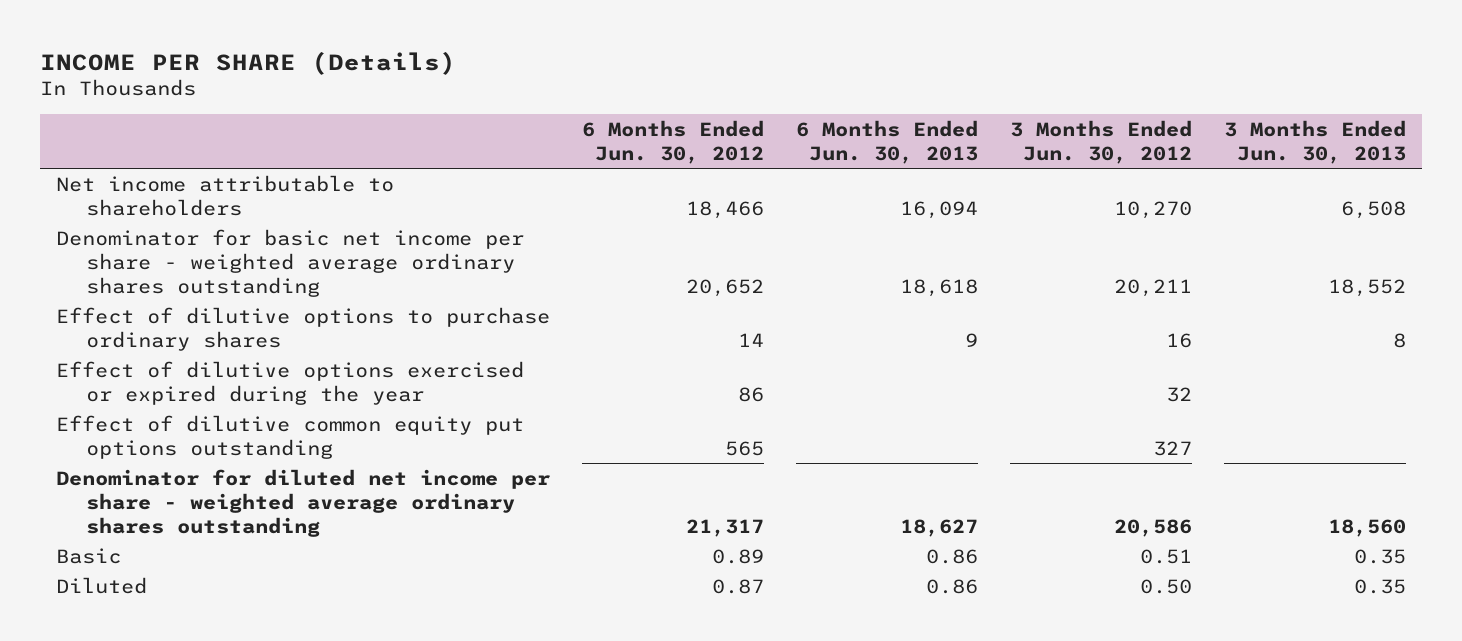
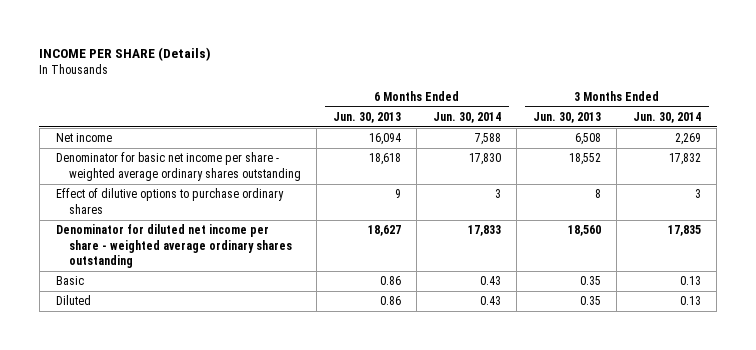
[582,119,765,164] 6 Months Ended Jun. 30, 2012 -> none
[1009,119,1192,164] 3 Months Ended Jun. 30, 2012 -> none
none -> [432,111,501,123] Jun. 30, 2014
none -> [632,111,701,123] Jun. 30, 2014
[56,174,395,216] Net income attributable to shareholders -> [55,133,112,143] Net income
[56,360,525,405] Effect of dilutive options exercised or expired during the year -> none
[56,414,525,459] Effect of dilutive common equity put options outstanding -> none

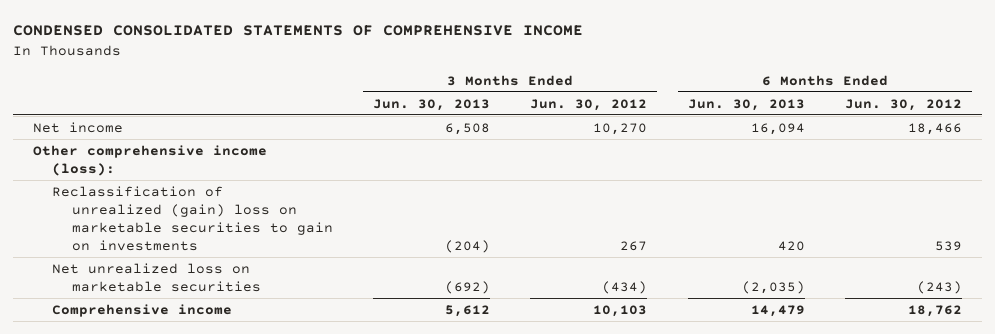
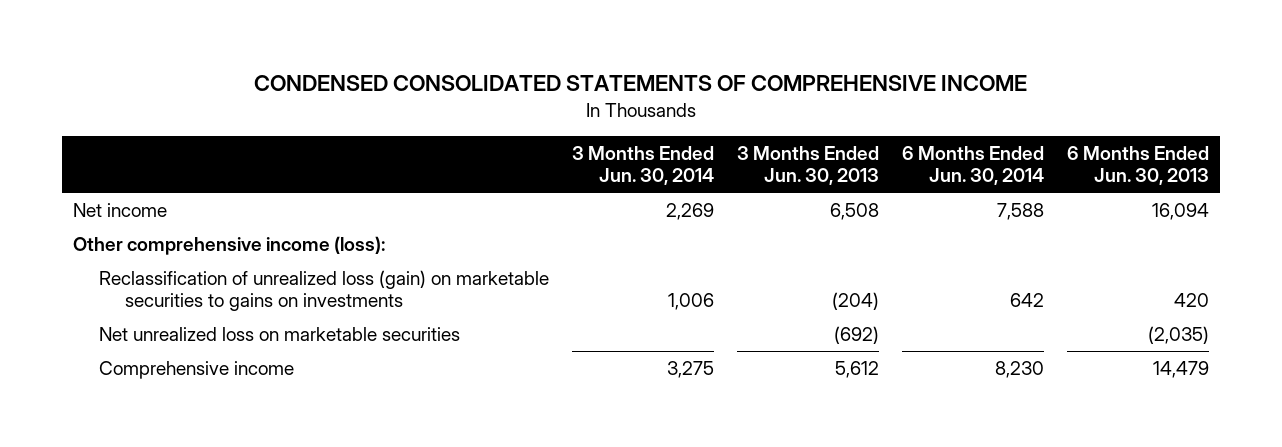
[530,98,648,111] Jun. 30, 2012 -> none
[845,98,963,111] Jun. 30, 2012 -> none
none -> [572,146,715,186] 3 Months Ended Jun. 30, 2014
none -> [901,146,1044,186] 6 Months Ended Jun. 30, 2014
[52,185,333,252] Reclassification of unrealized (gain) loss on marketable securities to gain on investments -> [99,269,550,312] Reclassification of unrealized loss (gain) on marketable securities to gains on investments

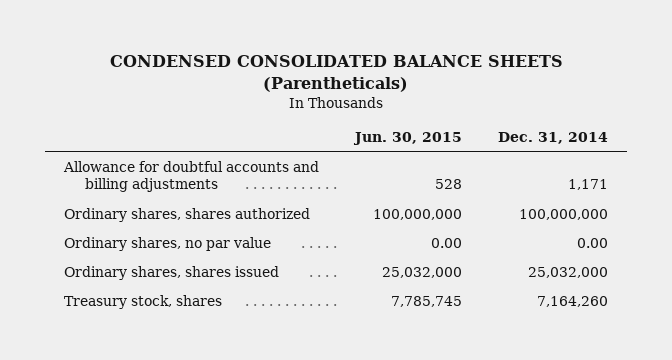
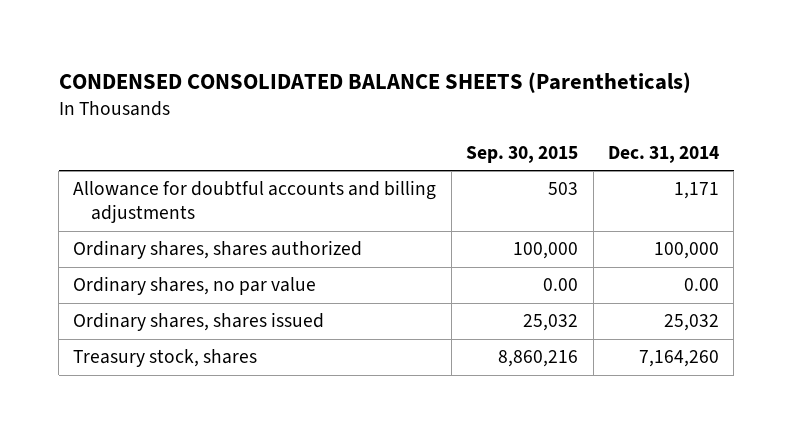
[353,131,463,145] Jun. 30, 2015 -> none
none -> [466,145,579,163] Sep. 30, 2015
[519,208,609,220] 100,000,000 -> [654,242,720,260] 100,000
[528,266,609,278] 25,032,000 -> [664,314,720,332] 25,032

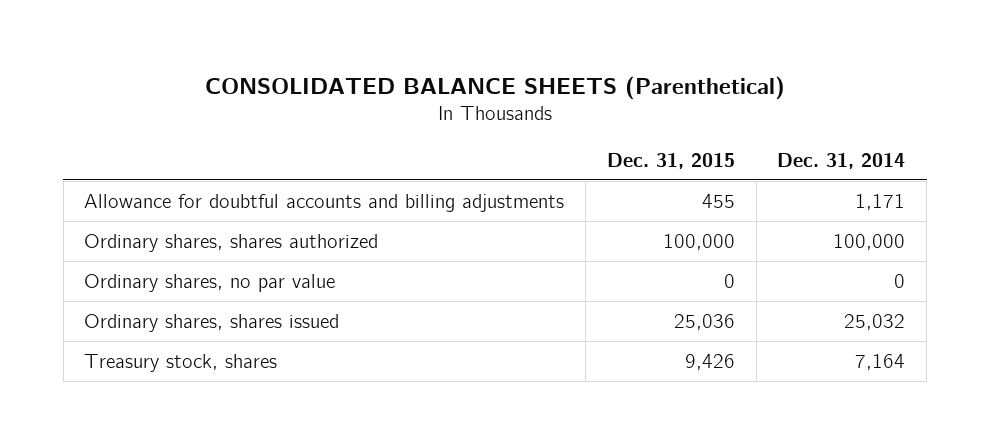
[58,71,691,93] CONDENSED CONSOLIDATED BALANCE SHEETS (Parentheticals) -> [204,75,785,100] CONSOLIDATED BALANCE SHEETS (Parenthetical)
[466,145,579,163] Sep. 30, 2015 -> none
none -> [606,152,735,169] Dec. 31, 2015
[684,278,720,292] 0.00 -> [894,273,906,288] 0
[639,350,720,368] 7,164,260 -> [855,353,906,370] 7,164

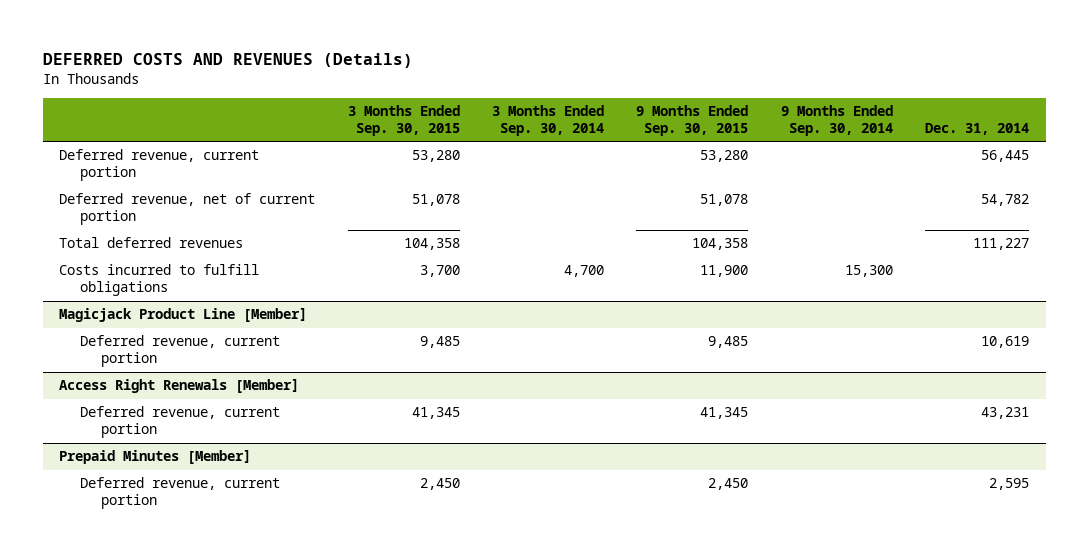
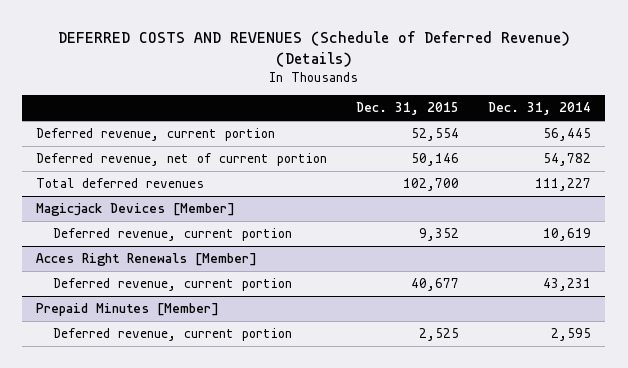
[43,52,414,68] DEFERRED COSTS AND REVENUES (Details) -> [57,30,570,67] DEFERRED COSTS AND REVENUES (Schedule of Deferred Revenue) (Details)
[347,105,460,137] 3 Months Ended Sep. 30, 2015 -> none
[492,105,605,137] 3 Months Ended Sep. 30, 2014 -> none
[636,105,749,137] 9 Months Ended Sep. 30, 2015 -> none
[780,105,893,137] 9 Months Ended Sep. 30, 2014 -> none
none -> [356,102,460,116] Dec. 31, 2015
[59,264,260,297] Costs incurred to fulfill obligations -> none
[59,308,308,323] Magicjack Product Line [Member] -> none
none -> [36,203,236,217] Magicjack Devices [Member]
[59,379,300,394] Access Right Renewals [Member] -> [36,253,258,267] Acces Right Renewals [Member]

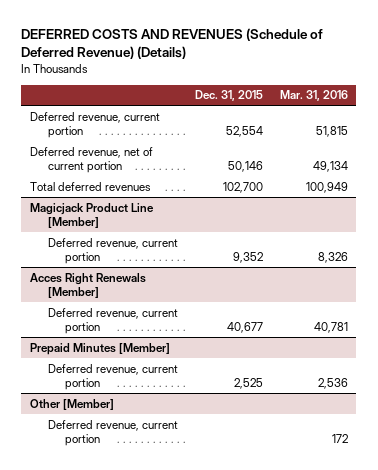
[488,102,592,116] Dec. 31, 2014 -> none
none -> [279,90,348,102] Mar. 31, 2016
[36,203,236,217] Magicjack Devices [Member] -> [29,202,154,228] Magicjack Product Line [Member]
none -> [29,398,114,410] Other [Member]
none -> [47,419,178,446] Deferred revenue, current portion

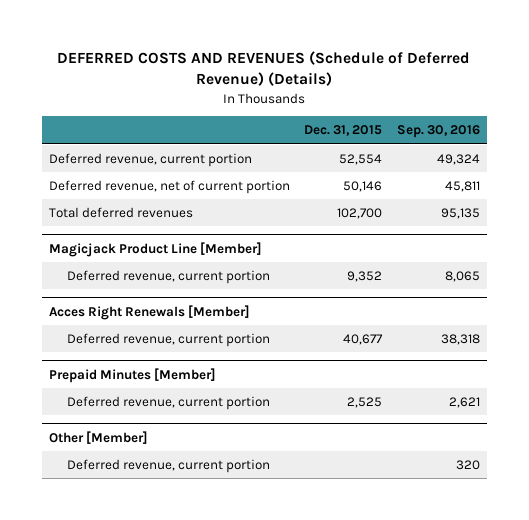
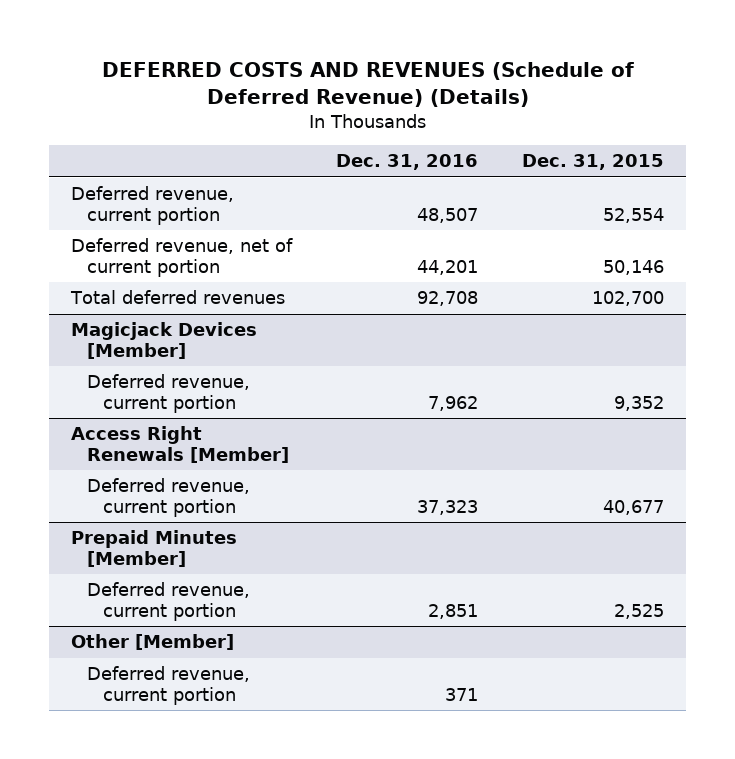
[396,125,480,139] Sep. 30, 2016 -> none
none -> [336,154,479,171] Dec. 31, 2016
[49,241,263,257] Magicjack Product Line [Member] -> [71,322,258,359] Magicjack Devices [Member]
[49,304,251,320] Acces Right Renewals [Member] -> [71,426,290,463] Access Right Renewals [Member]

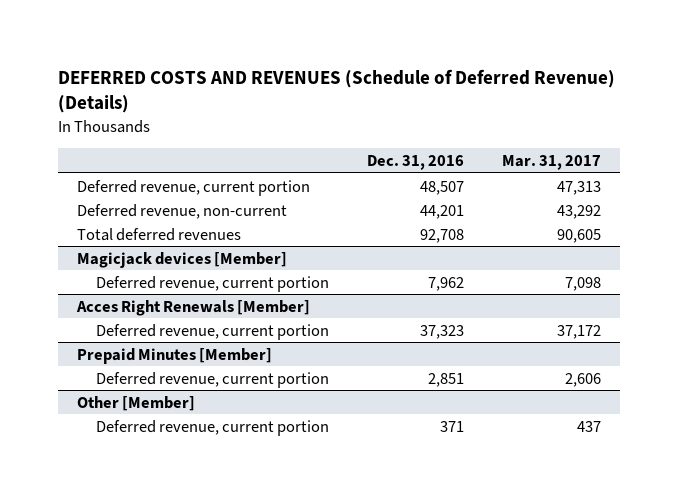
[521,154,664,171] Dec. 31, 2015 -> none
none -> [502,154,602,170] Mar. 31, 2017
[71,238,294,277] Deferred revenue, net of current portion -> [77,203,288,219] Deferred revenue, non-current
[71,322,258,359] Magicjack Devices [Member] -> [77,251,288,268] Magicjack devices [Member]
[71,426,290,463] Access Right Renewals [Member] -> [76,299,311,316] Acces Right Renewals [Member]

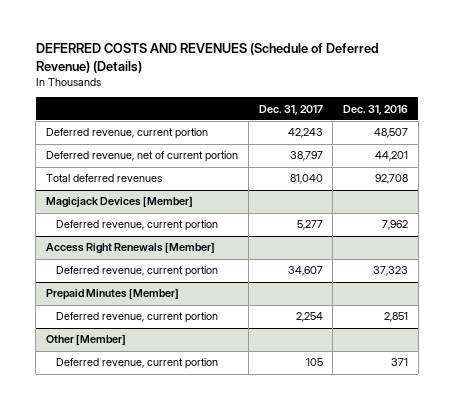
[502,154,602,170] Mar. 31, 2017 -> none
none -> [258,104,323,115] Dec. 31, 2017
[77,203,288,219] Deferred revenue, non-current -> [46,151,239,163] Deferred revenue, net of current portion
[77,251,288,268] Magicjack devices [Member] -> [46,196,194,209] Magicjack Devices [Member]
[76,299,311,316] Acces Right Renewals [Member] -> [46,242,216,255] Access Right Renewals [Member]

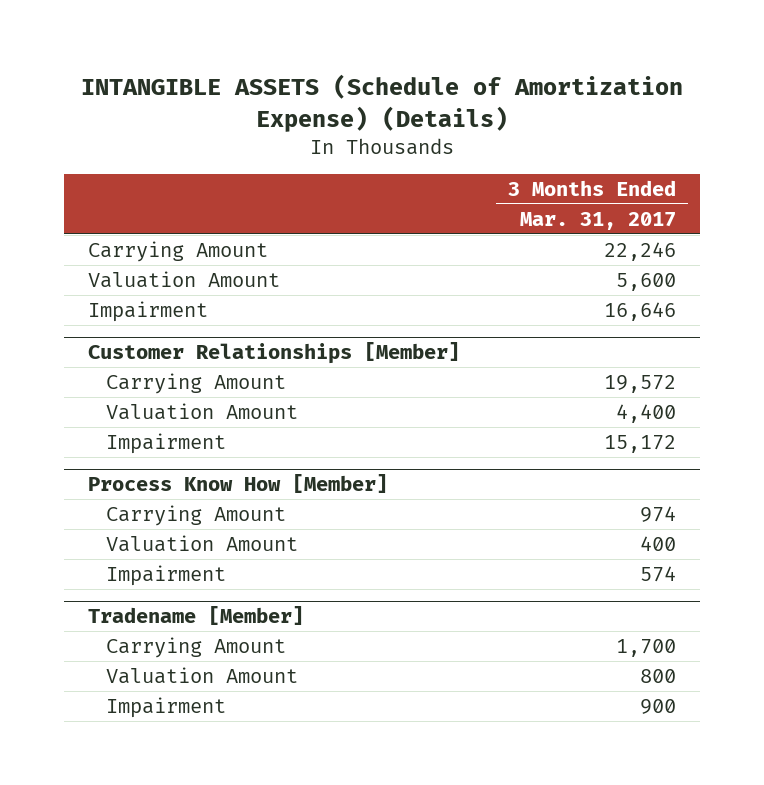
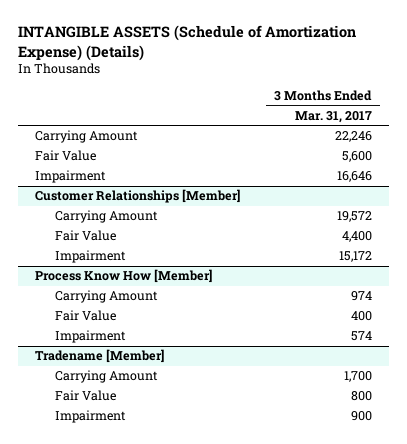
[88,270,281,288] Valuation Amount -> none
none -> [35,150,97,162] Fair Value
[105,402,298,420] Valuation Amount -> none
none -> [54,230,116,242] Fair Value
[105,534,298,552] Valuation Amount -> none
none -> [54,310,116,322] Fair Value
[105,666,298,684] Valuation Amount -> none
none -> [54,390,116,402] Fair Value

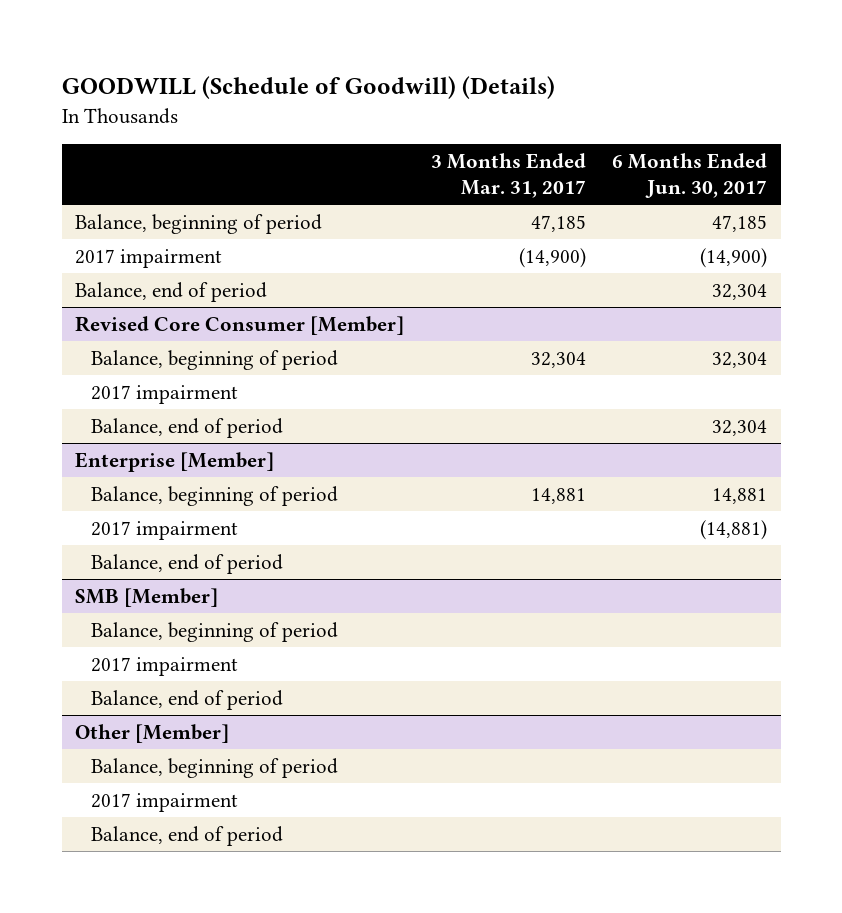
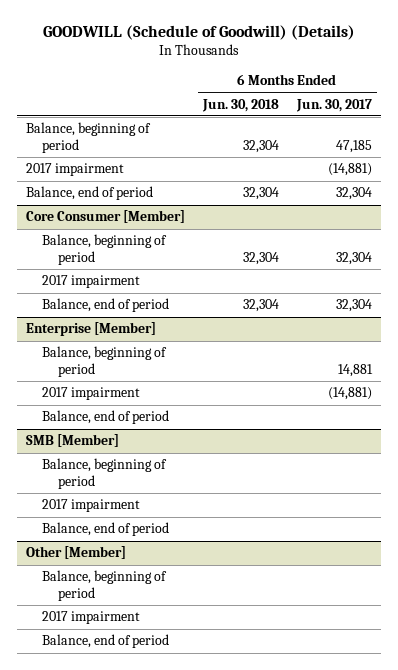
[430,152,586,199] 3 Months Ended Mar. 31, 2017 -> none
none -> [201,98,279,112] Jun. 30, 2018
[700,247,768,268] (14,900) -> [327,163,372,177] (14,881)
[74,315,404,335] Revised Core Consumer [Member] -> [25,210,185,224] Core Consumer [Member]

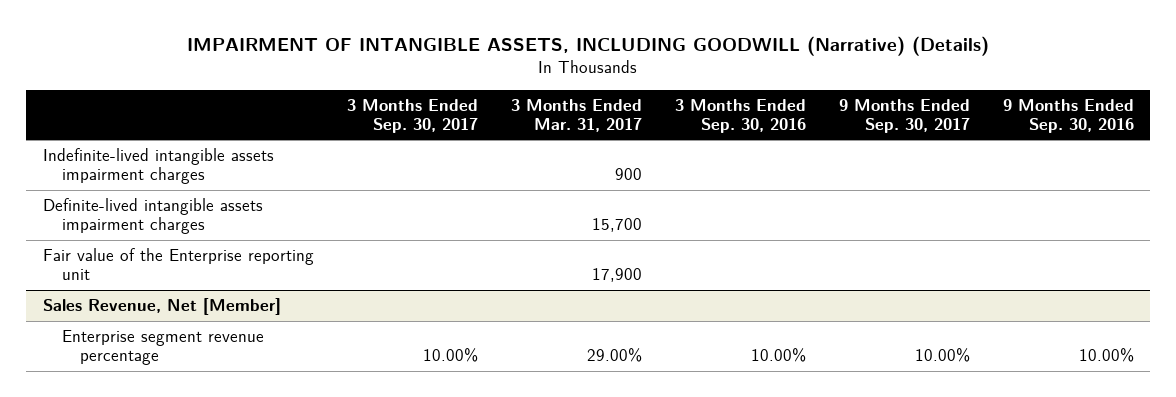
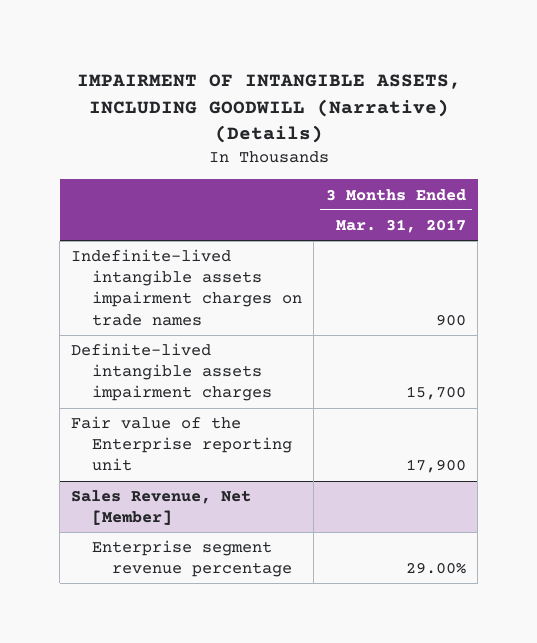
[346,98,478,133] 3 Months Ended Sep. 30, 2017 -> none
[674,98,806,133] 3 Months Ended Sep. 30, 2016 -> none
[838,98,970,133] 9 Months Ended Sep. 30, 2017 -> none
[1002,98,1134,133] 9 Months Ended Sep. 30, 2016 -> none
[42,148,274,184] Indefinite-lived intangible assets impairment charges -> [71,249,302,326] Indefinite-lived intangible assets impairment charges on trade names

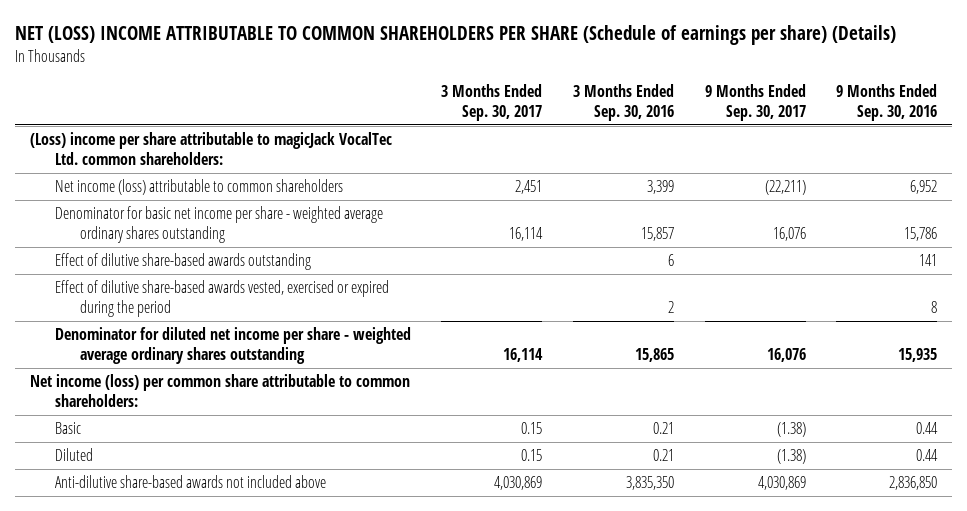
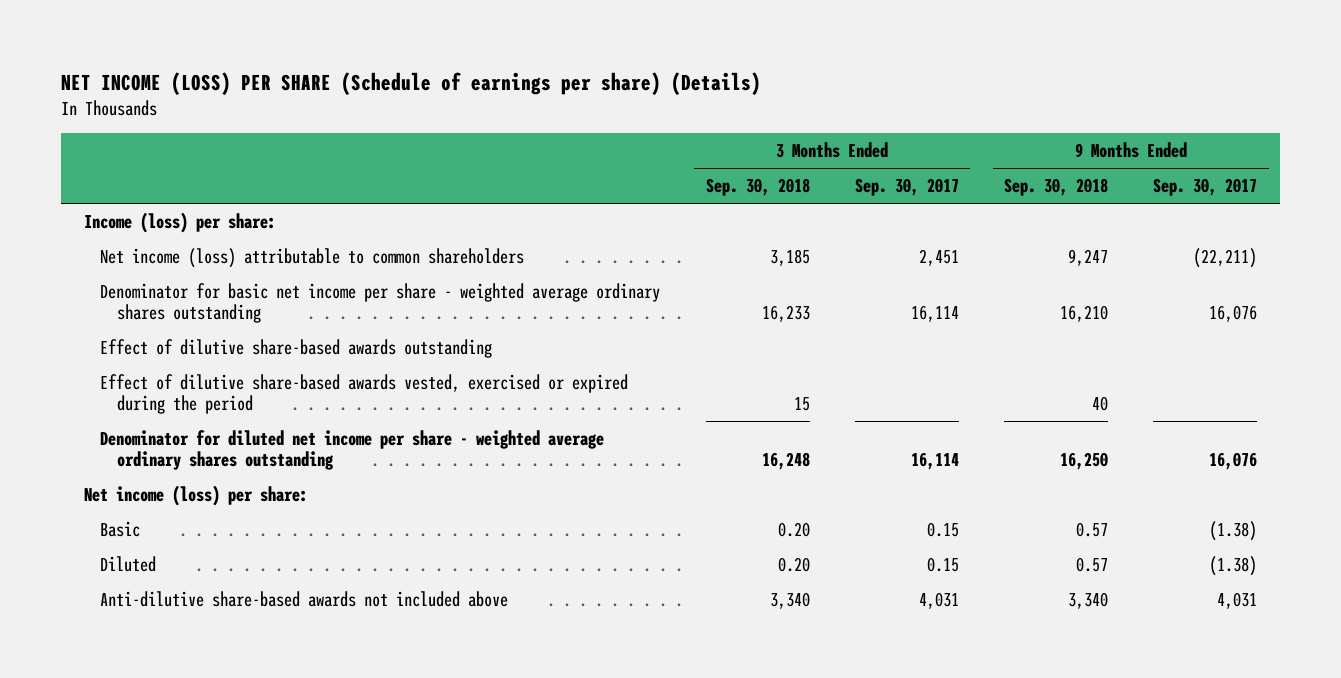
[14,24,896,45] NET (LOSS) INCOME ATTRIBUTABLE TO COMMON SHAREHOLDERS PER SHARE (Schedule of earnings per share) (Details) -> [61,71,762,95] NET INCOME (LOSS) PER SHARE (Schedule of earnings per share) (Details)
[573,84,675,121] 3 Months Ended Sep. 30, 2016 -> none
[836,84,938,121] 9 Months Ended Sep. 30, 2016 -> none
none -> [705,178,810,197] Sep. 30, 2018
none -> [1004,178,1109,197] Sep. 30, 2018
[29,132,392,165] (Loss) income per share attributable to magicJack VocalTec Ltd. common shareholders: -> [83,211,276,233] Income (loss) per share:
[29,374,410,407] Net income (loss) per common share attributable to common shareholders: -> [83,484,308,506] Net income (loss) per share:
[494,476,543,491] 4,030,869 -> [918,591,959,609] 4,031
[757,476,806,491] 4,030,869 -> [1217,591,1258,609] 4,031

